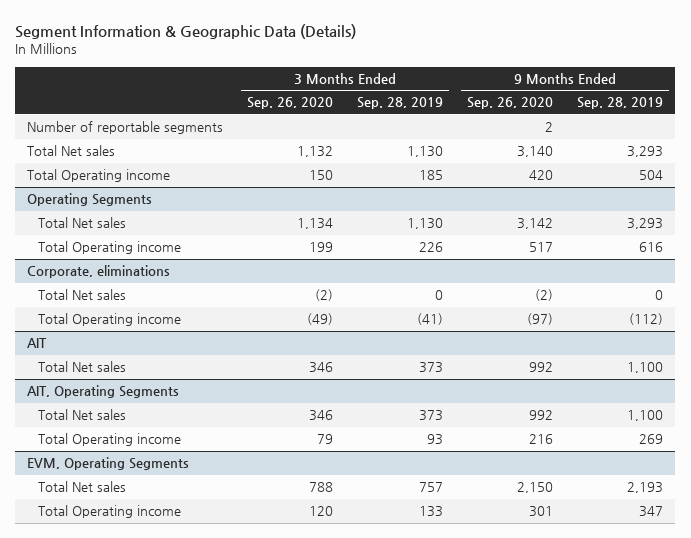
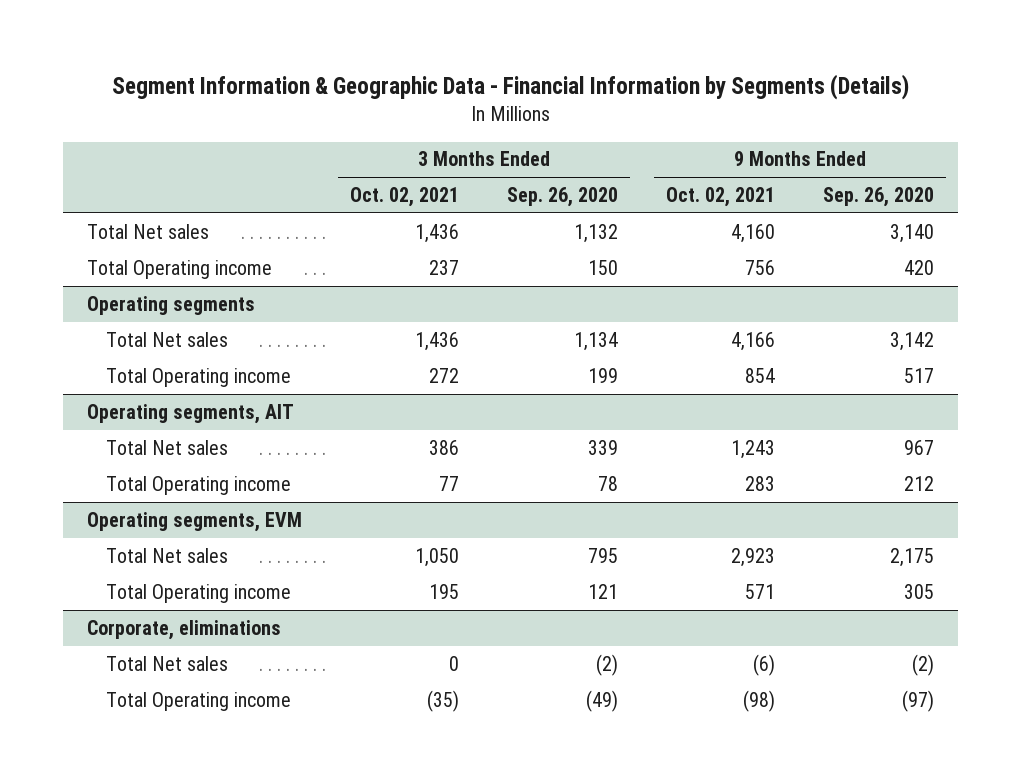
[15,23,357,39] Segment Information & Geographic Data (Details) -> [111,74,909,101] Segment Information & Geographic Data - Financial Information by Segments (Details)
[357,97,444,110] Sep. 28, 2019 -> none
[577,97,664,110] Sep. 28, 2019 -> none
none -> [350,187,460,208] Oct. 02, 2021
none -> [666,187,776,208] Oct. 02, 2021
[27,121,224,135] Number of reportable segments -> none
[27,193,153,207] Operating Segments -> [87,295,256,315] Operating segments
none -> [87,403,295,424] Operating segments, AIT
none -> [106,439,229,455] Total Net sales
none -> [106,475,292,495] Total Operating income
none -> [87,511,303,532] Operating segments, EVM
none -> [106,547,229,563] Total Net sales
none -> [106,583,292,603] Total Operating income
[27,338,48,349] AIT -> none
[38,361,127,373] Total Net sales -> none
[27,385,180,399] AIT, Operating Segments -> none
[38,409,127,421] Total Net sales -> none
[38,433,182,447] Total Operating income -> none
[27,457,190,471] EVM, Operating Segments -> none
[38,481,127,493] Total Net sales -> none
[38,505,182,519] Total Operating income -> none

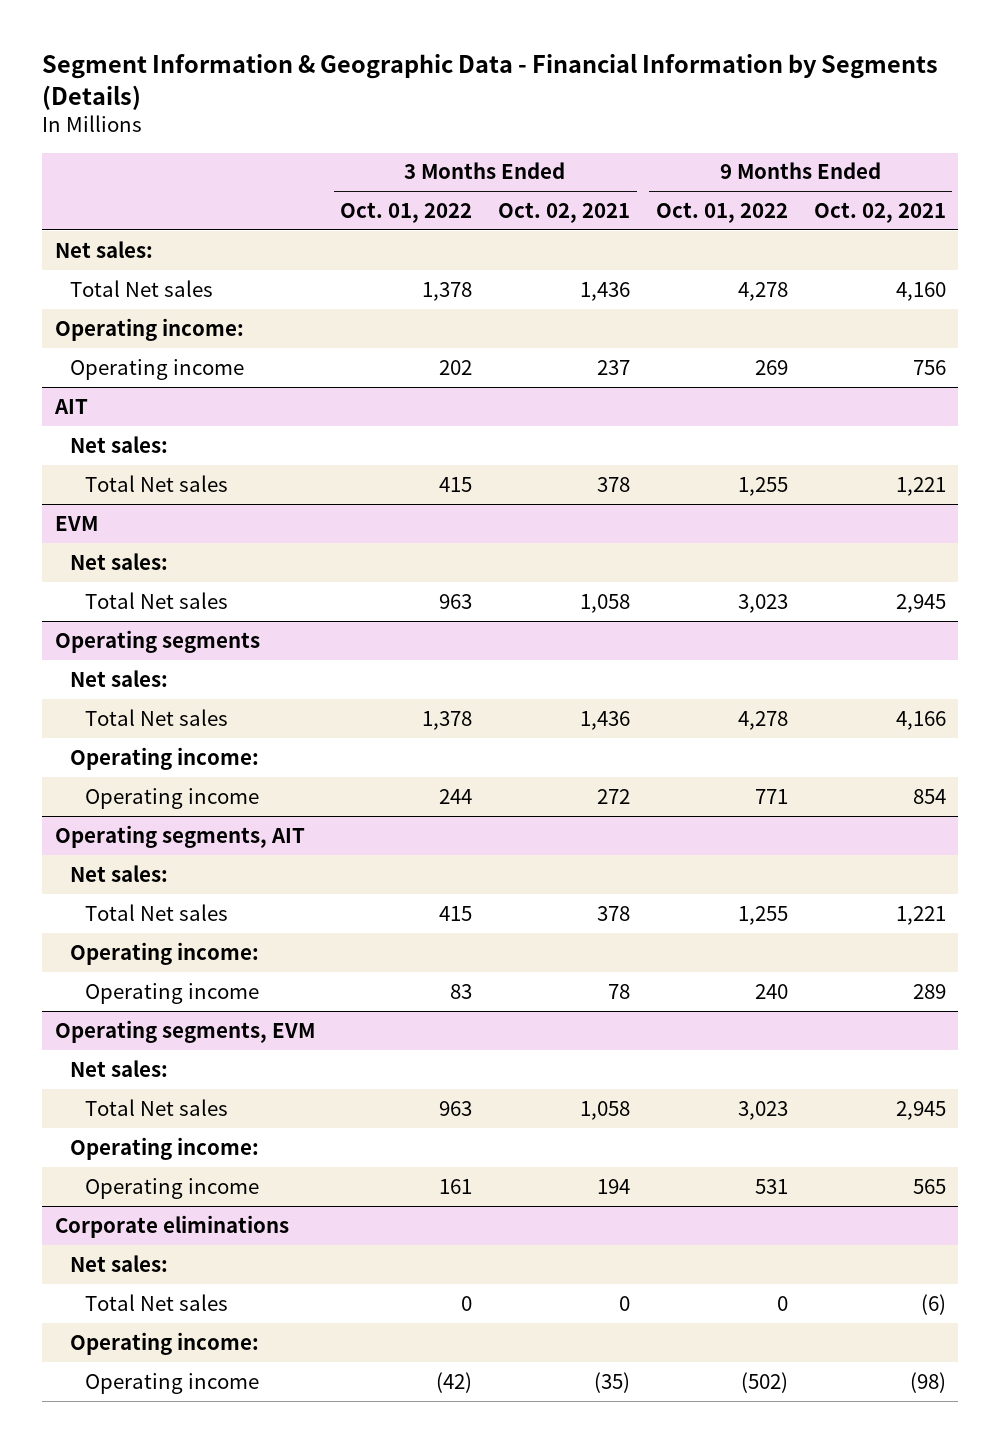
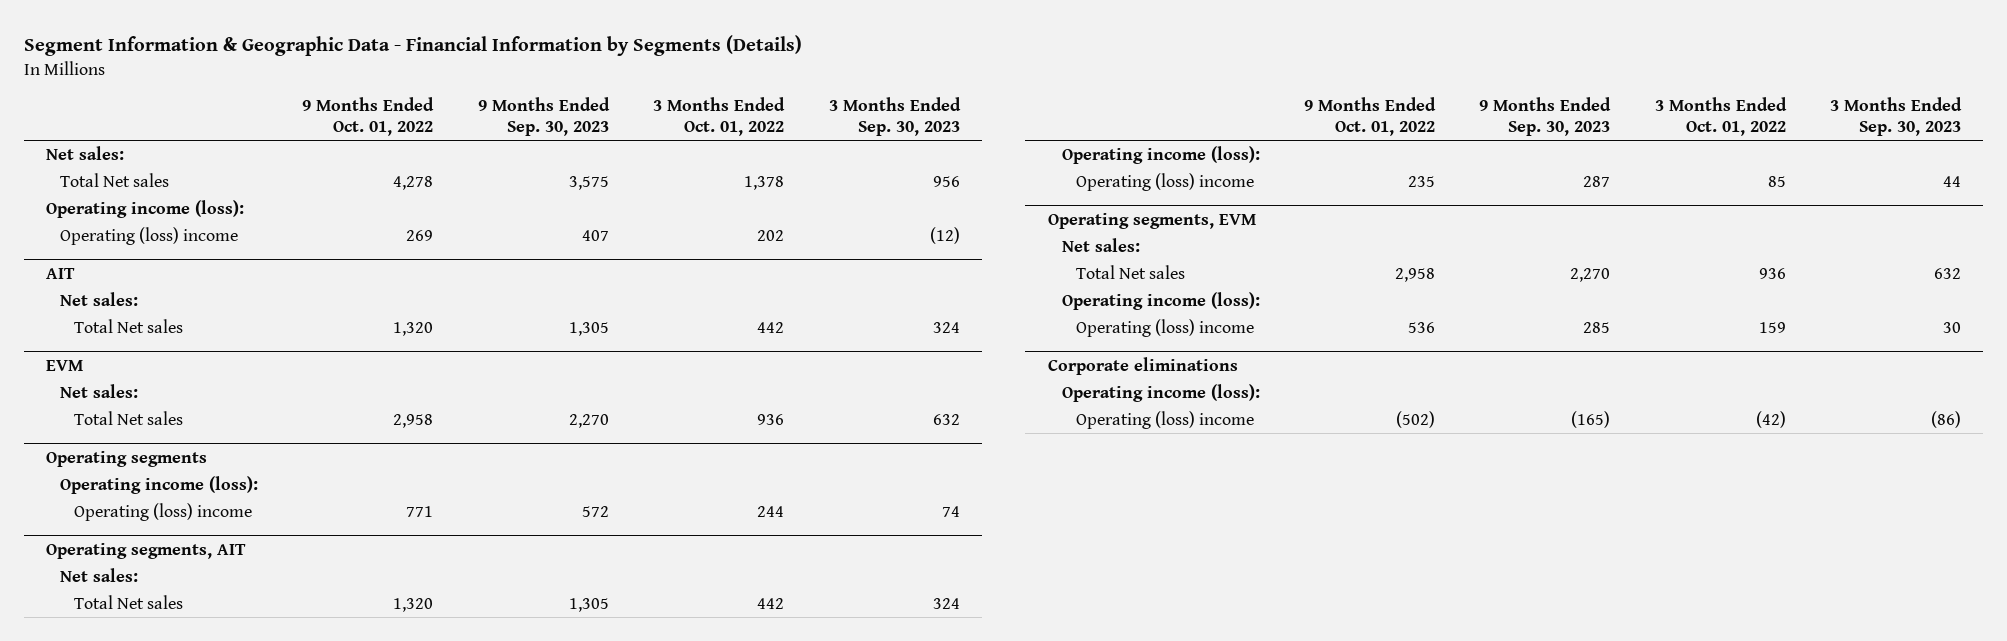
[498,201,631,223] Oct. 02, 2021 -> none
[813,201,946,223] Oct. 02, 2021 -> none
none -> [477,96,610,137] 9 Months Ended Sep. 30, 2023
none -> [828,96,961,137] 3 Months Ended Sep. 30, 2023
[54,317,244,341] Operating income: -> [45,199,244,218] Operating income (loss):
[69,358,244,380] Operating income -> [60,226,239,245] Operating (loss) income
[439,476,473,492] 415 -> [757,321,785,333] 442
[737,476,788,496] 1,255 -> [393,321,434,336] 1,320
[439,593,473,609] 963 -> [757,413,785,425] 936
[737,593,788,613] 3,023 -> [393,413,434,428] 2,958
[69,669,168,687] Net sales: -> none
[84,708,228,726] Total Net sales -> none
[69,746,259,770] Operating income: -> [60,475,259,494] Operating income (loss):
[84,787,259,809] Operating income -> [74,502,253,521] Operating (loss) income
[439,905,473,921] 415 -> [757,597,785,609] 442
[737,905,788,925] 1,255 -> [393,597,434,612] 1,320
[69,941,259,965] Operating income: -> [1061,145,1260,164] Operating income (loss):
[84,982,259,1004] Operating income -> [1075,172,1254,191] Operating (loss) income
[450,983,473,999] 83 -> [1767,175,1786,187] 85
[754,983,788,999] 240 -> [1408,175,1436,187] 235
[439,1100,473,1116] 963 -> [1758,267,1786,279] 936
[737,1100,788,1120] 3,023 -> [1395,267,1436,282] 2,958
[69,1136,259,1160] Operating income: -> [1061,291,1260,310] Operating income (loss):
[84,1177,259,1199] Operating income -> [1075,318,1254,337] Operating (loss) income
[439,1178,473,1194] 161 -> [1758,321,1786,333] 159
[754,1178,788,1194] 531 -> [1408,321,1436,333] 536
[69,1254,168,1272] Net sales: -> none
[84,1293,228,1311] Total Net sales -> none
[69,1331,259,1355] Operating income: -> [1061,383,1260,402] Operating income (loss):
[84,1372,259,1394] Operating income -> [1075,410,1254,429] Operating (loss) income

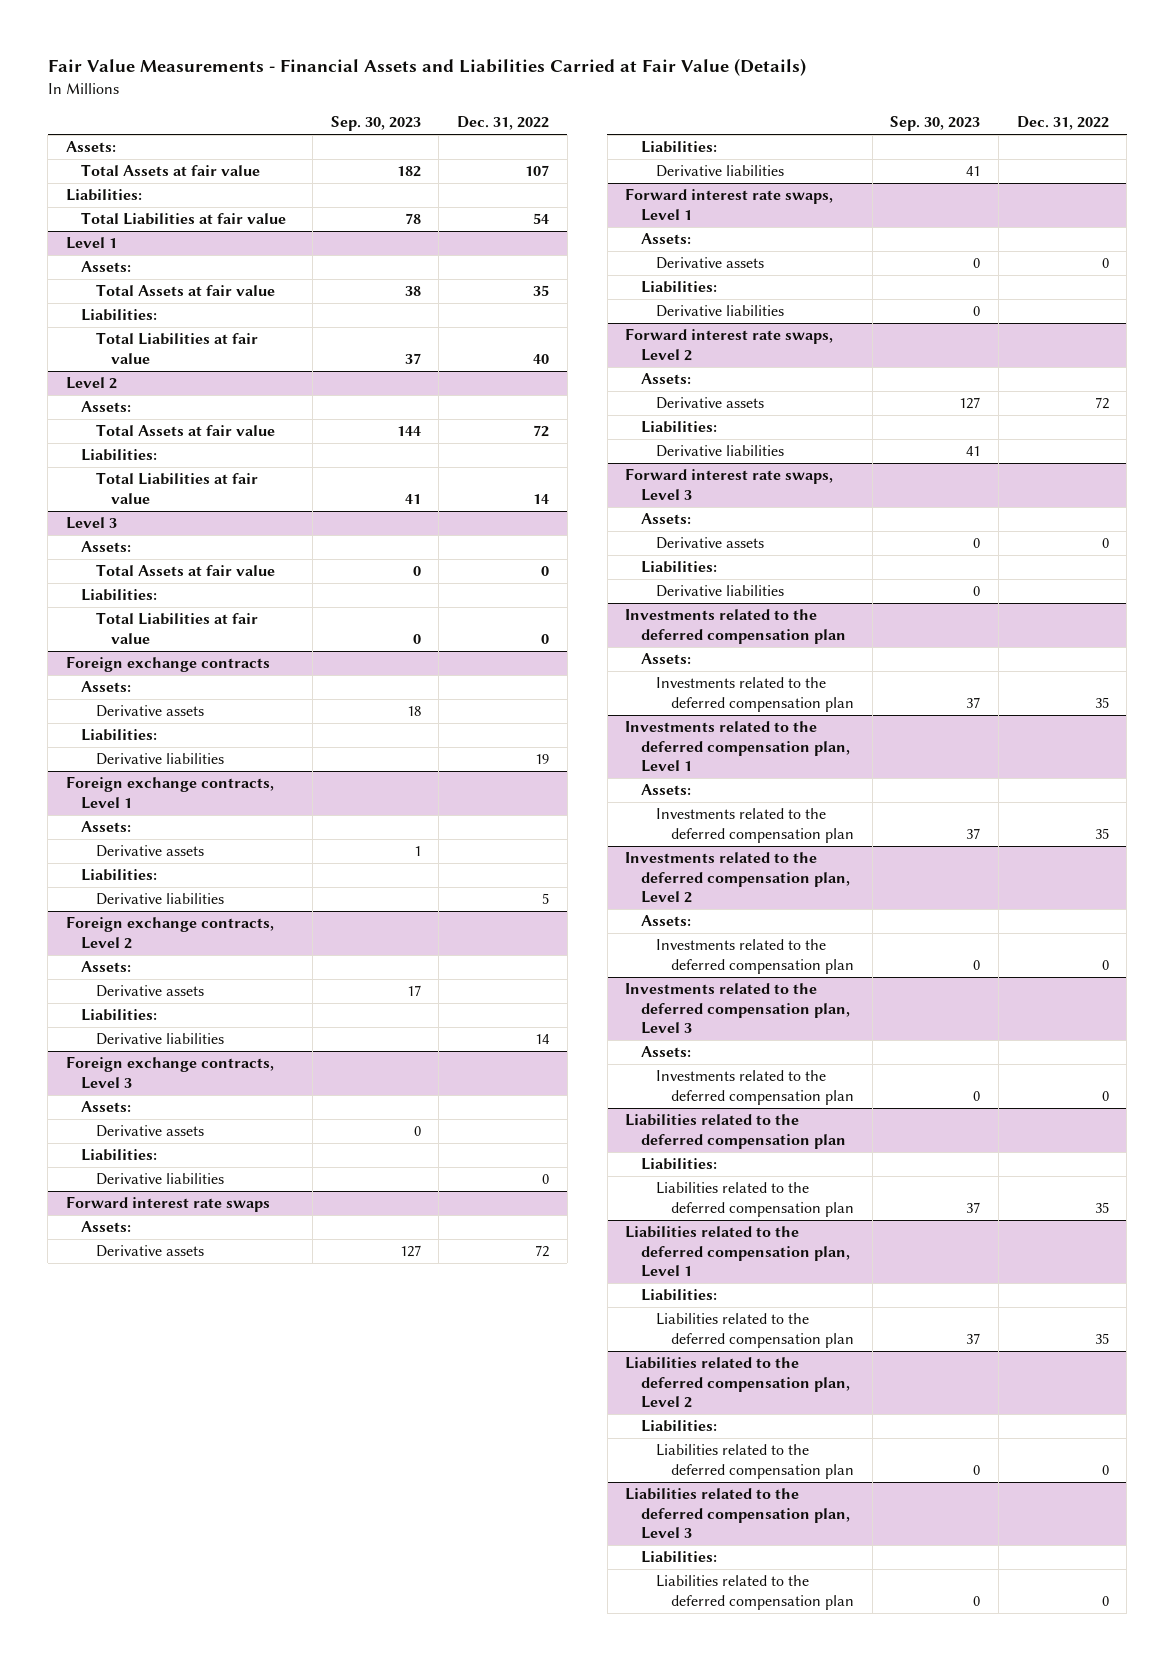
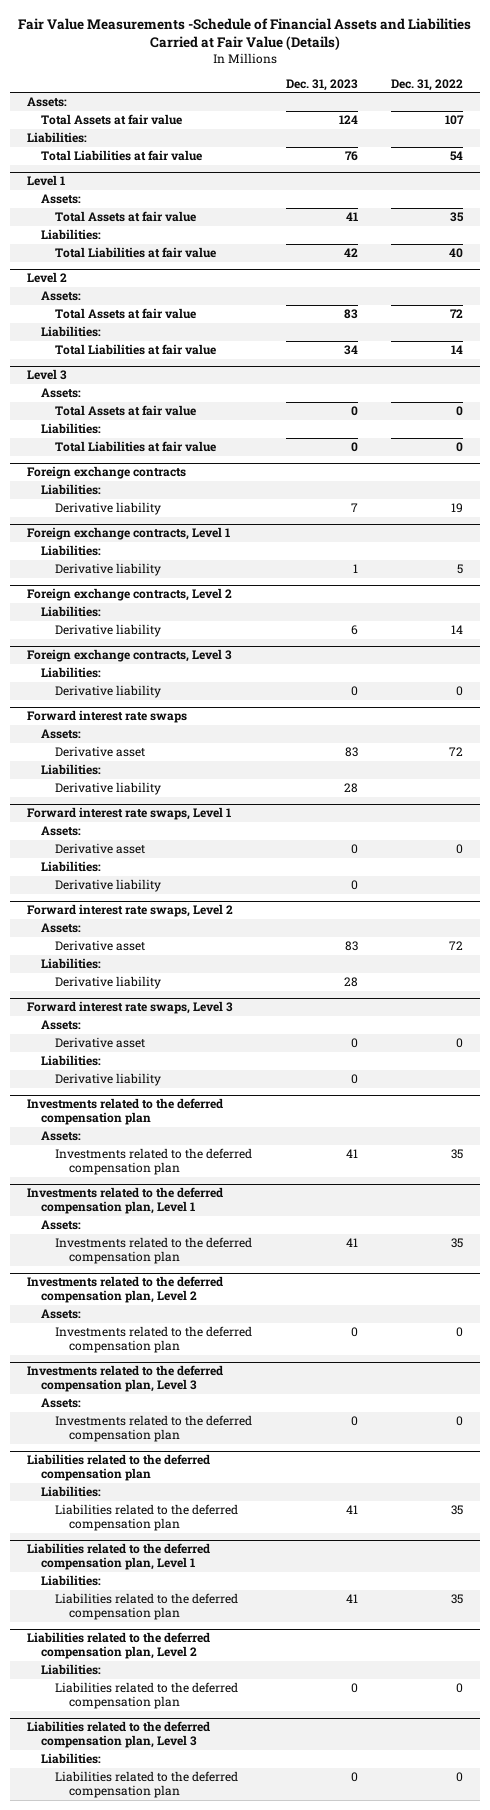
[47,58,806,77] Fair Value Measurements - Financial Assets and Liabilities Carried at Fair Value (Details) -> [18,17,472,51] Fair Value Measurements -Schedule of Financial Assets and Liabilities Carried at Fair Value (Details)
[330,116,421,132] Sep. 30, 2023 -> none
none -> [285,78,358,91] Dec. 31, 2023
[80,681,131,693] Assets: -> none
[96,705,205,718] Derivative assets -> none
[96,753,225,766] Derivative liabilities -> [55,502,162,516] Derivative liability
[80,821,131,833] Assets: -> none
[96,845,205,858] Derivative assets -> none
[96,893,225,906] Derivative liabilities -> [55,563,162,577] Derivative liability
[80,961,131,973] Assets: -> none
[96,985,205,998] Derivative assets -> none
[96,1033,225,1046] Derivative liabilities -> [55,624,162,638] Derivative liability
[80,1101,131,1113] Assets: -> none
[96,1125,205,1138] Derivative assets -> none
[96,1173,225,1186] Derivative liabilities -> [55,685,162,699] Derivative liability
[96,1245,205,1258] Derivative assets -> [55,746,146,758] Derivative asset
[655,165,784,178] Derivative liabilities -> [55,782,162,796] Derivative liability
[655,257,764,270] Derivative assets -> [55,843,146,855] Derivative asset
[655,305,784,318] Derivative liabilities -> [55,879,162,893] Derivative liability
[655,397,764,410] Derivative assets -> [55,940,146,952] Derivative asset
[655,445,784,458] Derivative liabilities -> [55,976,162,990] Derivative liability
[655,537,764,550] Derivative assets -> [55,1037,146,1049] Derivative asset
[655,585,784,598] Derivative liabilities -> [55,1073,162,1087] Derivative liability

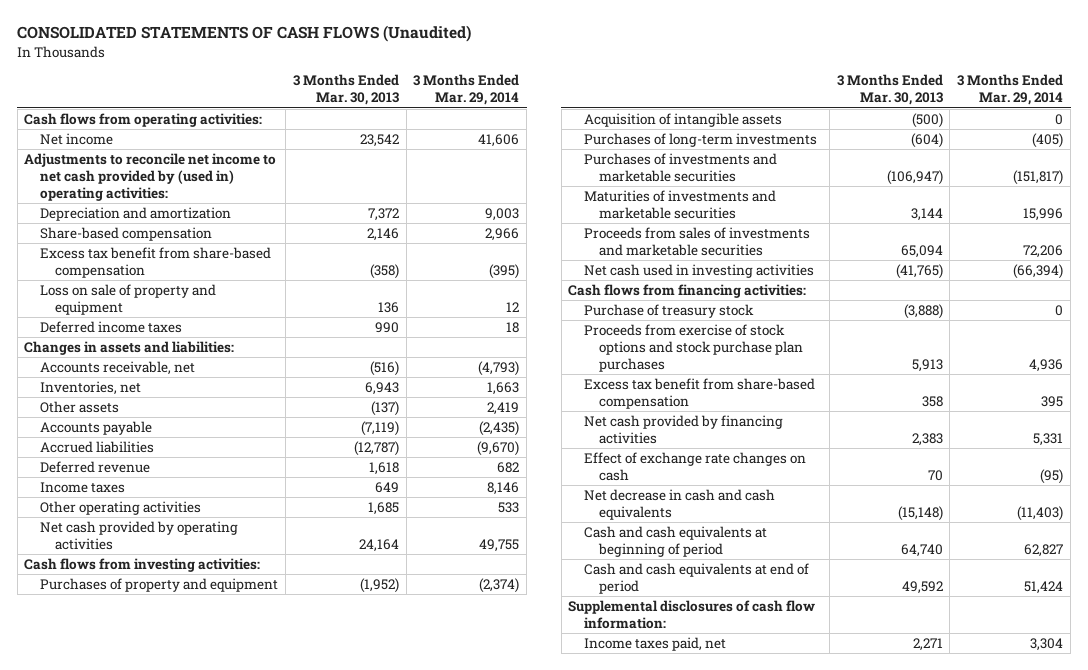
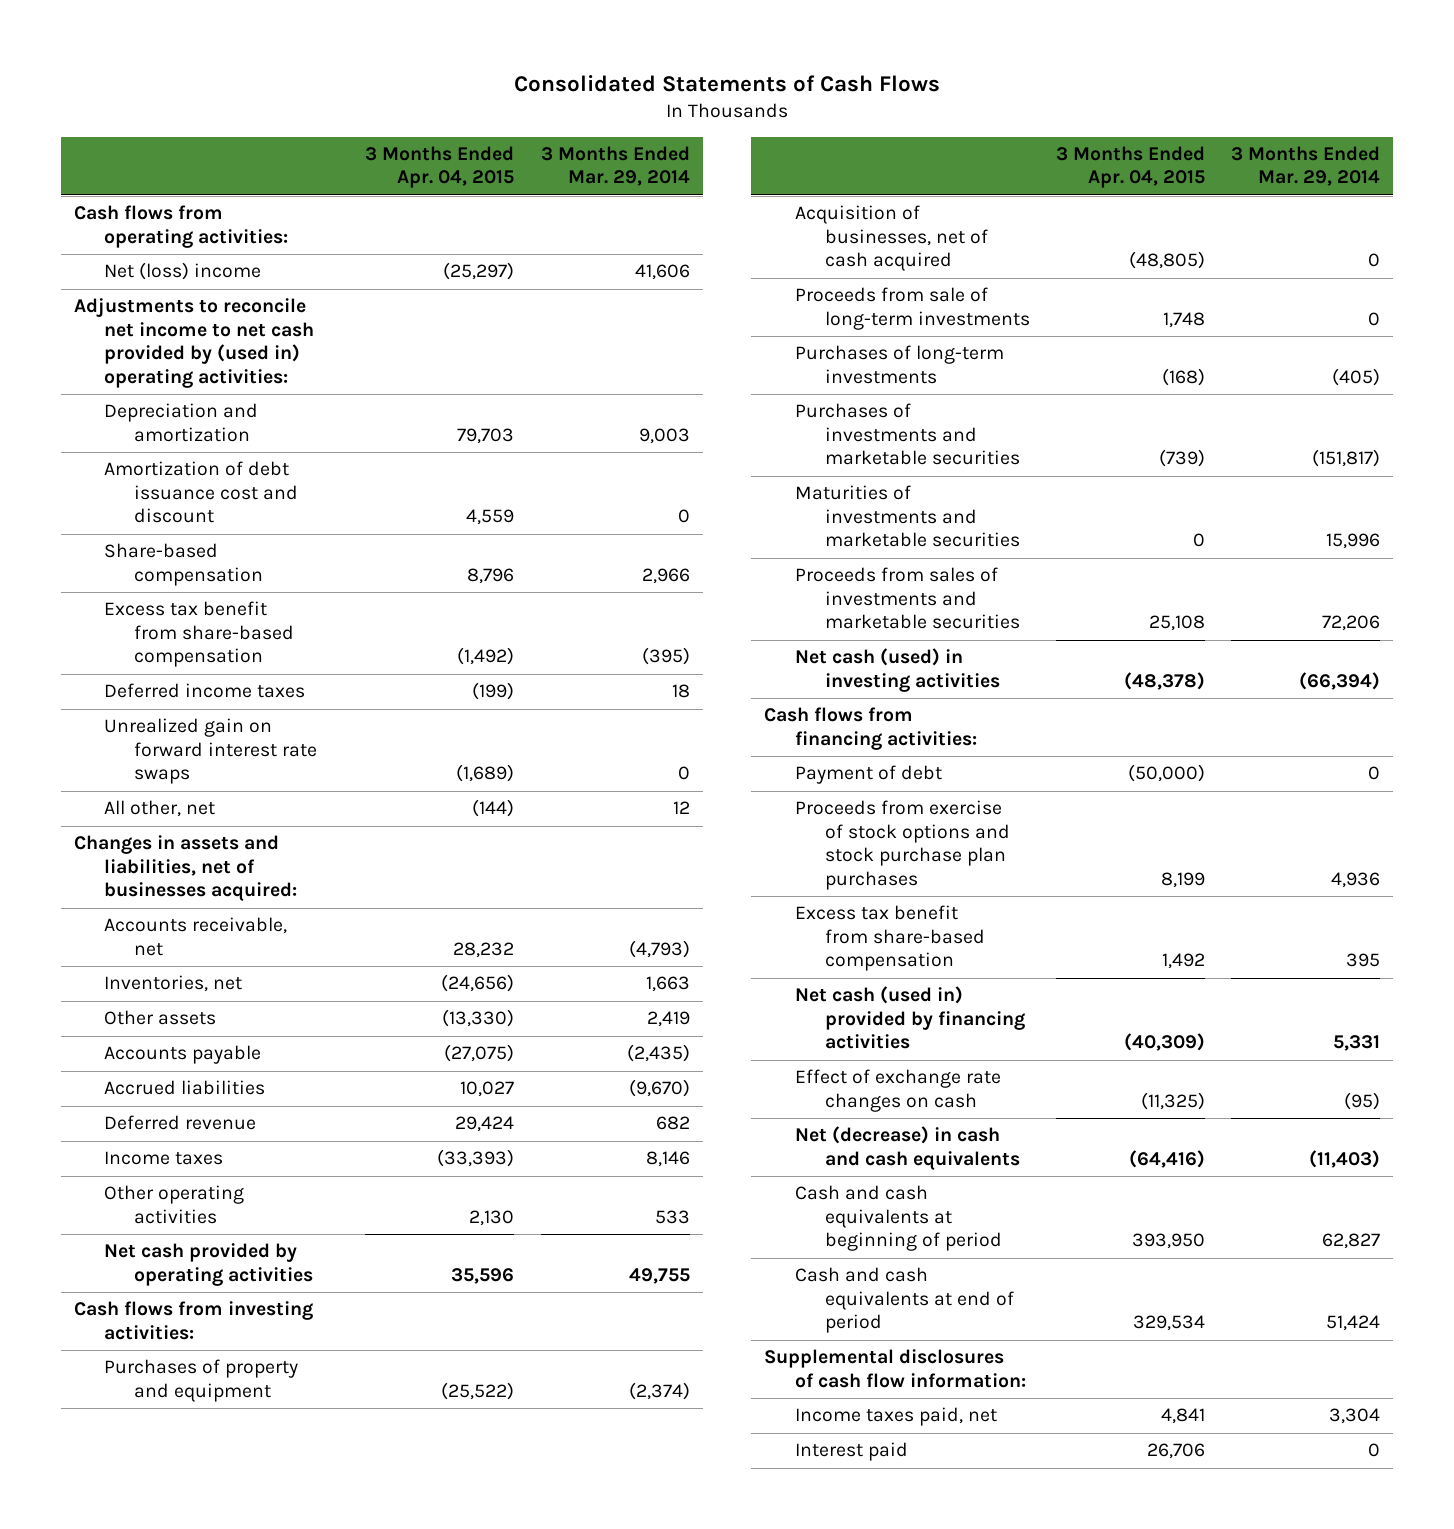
[17,25,472,43] CONSOLIDATED STATEMENTS OF CASH FLOWS (Unaudited) -> [514,74,941,92] Consolidated Statements of Cash Flows
[292,74,399,106] 3 Months Ended Mar. 30, 2013 -> none
none -> [365,145,515,189] 3 Months Ended Apr. 04, 2015
[39,133,113,146] Net income -> [104,262,262,281] Net (loss) income
none -> [104,461,299,524] Amortization of debt issuance cost and discount
[39,284,216,315] Loss on sale of property and equipment -> none
none -> [104,718,318,785] Unrealized gain on forward interest rate swaps
none -> [104,800,216,818] All other, net
[24,341,235,356] Changes in assets and liabilities: -> [73,835,298,902] Changes in assets and liabilities, net of businesses acquired:
[583,113,782,128] Acquisition of intangible assets -> none
none -> [794,205,988,272] Acquisition of businesses, net of cash acquired
none -> [794,287,1030,330] Proceeds from sale of long-term investments
[583,264,814,279] Net cash used in investing activities -> [794,648,1000,692] Net cash (used) in investing activities
[583,304,754,319] Purchase of treasury stock -> none
none -> [794,765,942,785] Payment of debt
[583,415,783,444] Net cash provided by financing activities -> [794,986,1025,1050] Net cash (used in) provided by financing activities
[583,489,775,520] Net decrease in cash and cash equivalents -> [794,1126,1020,1170] Net (decrease) in cash and cash equivalents
none -> [794,1442,908,1462] Interest paid

